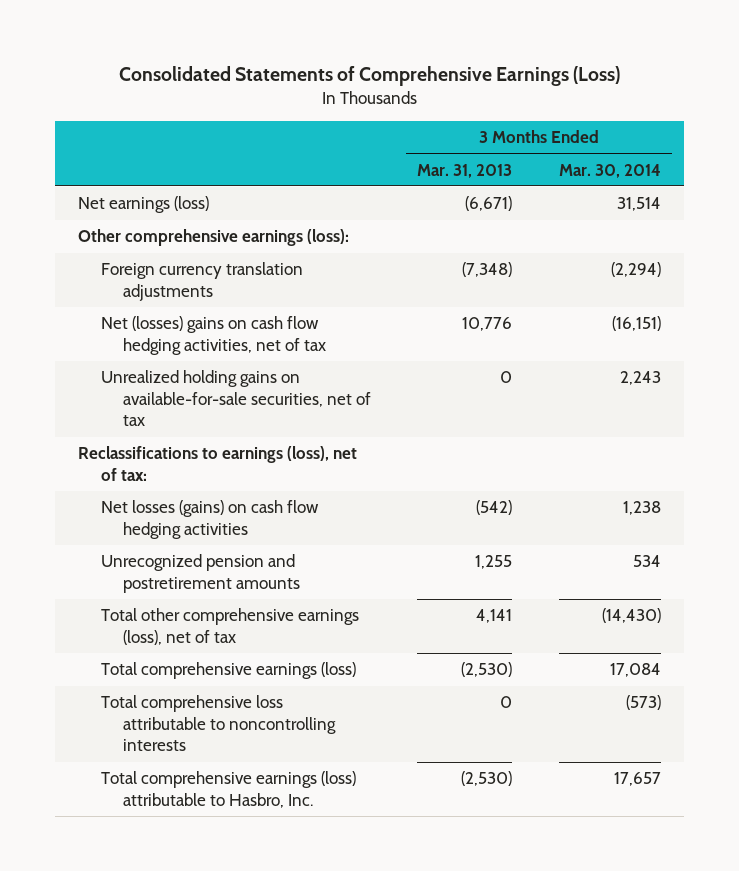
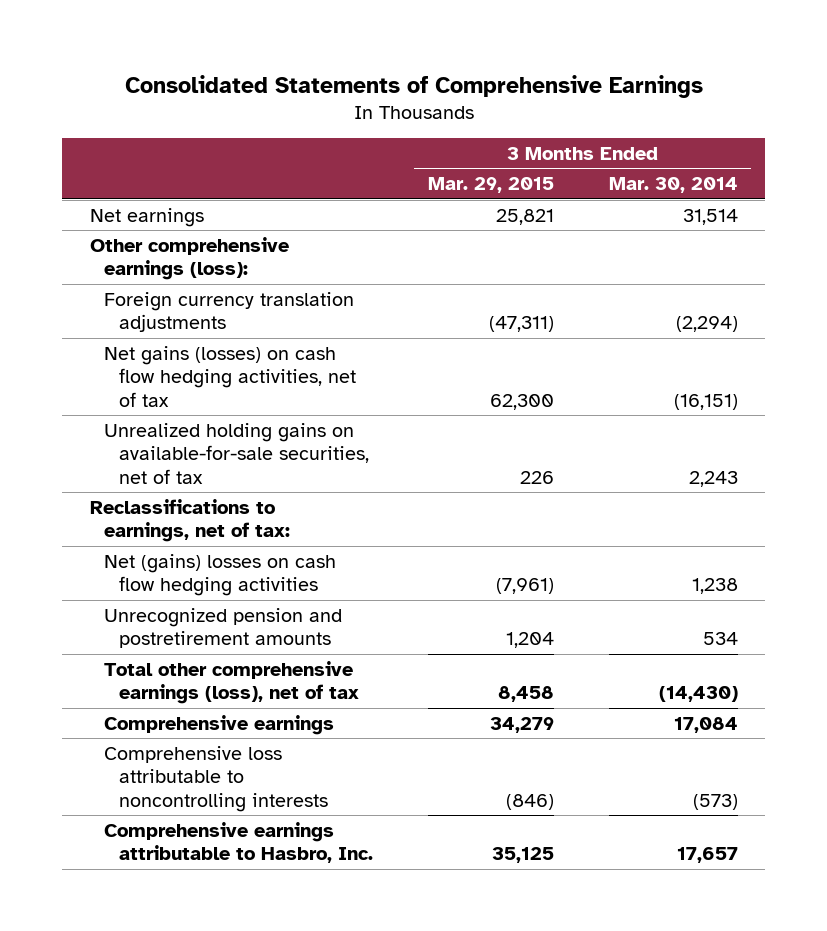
[118,66,620,87] Consolidated Statements of Comprehensive Earnings (Loss) -> [124,74,703,98] Consolidated Statements of Comprehensive Earnings
[417,163,513,178] Mar. 31, 2013 -> none
none -> [427,177,554,194] Mar. 29, 2015
[78,196,210,214] Net earnings (loss) -> [89,207,204,227] Net earnings
[100,316,326,355] Net (losses) gains on cash flow hedging activities, net of tax -> [104,345,356,407] Net gains (losses) on cash flow hedging activities, net of tax
[78,446,358,481] Reclassifications to earnings (loss), net of tax: -> [89,498,291,543] Reclassifications to earnings, net of tax:
[100,500,319,539] Net losses (gains) on cash flow hedging activities -> [104,553,337,597] Net (gains) losses on cash flow hedging activities
[100,662,356,680] Total comprehensive earnings (loss) -> [104,714,335,735] Comprehensive earnings
[100,695,336,752] Total comprehensive loss attributable to noncontrolling interests -> [104,745,328,812] Comprehensive loss attributable to noncontrolling interests
[100,771,356,808] Total comprehensive earnings (loss) attributable to Hasbro, Inc. -> [104,821,373,864] Comprehensive earnings attributable to Hasbro, Inc.

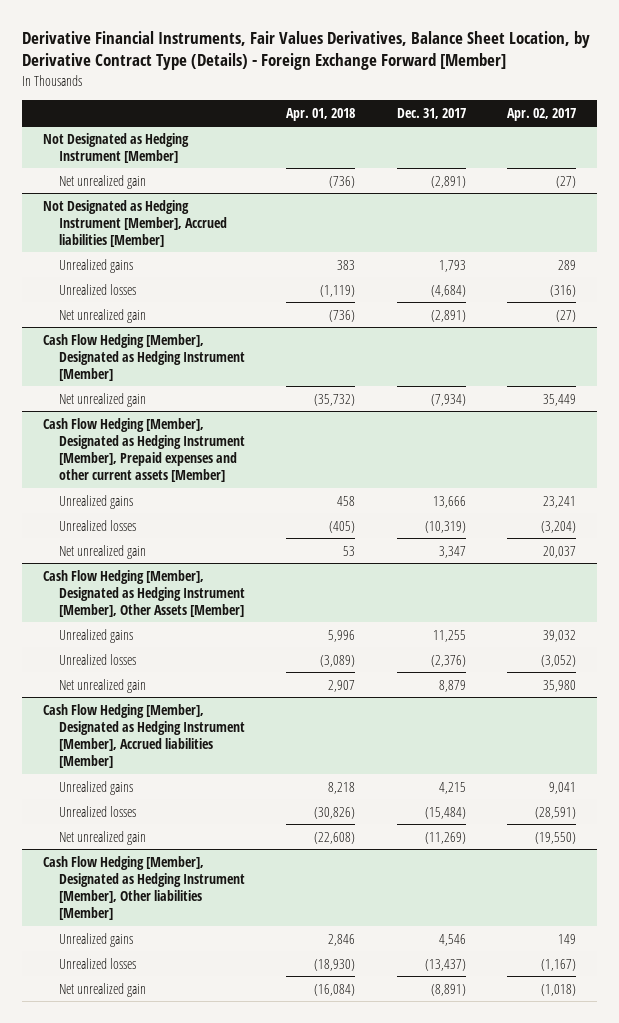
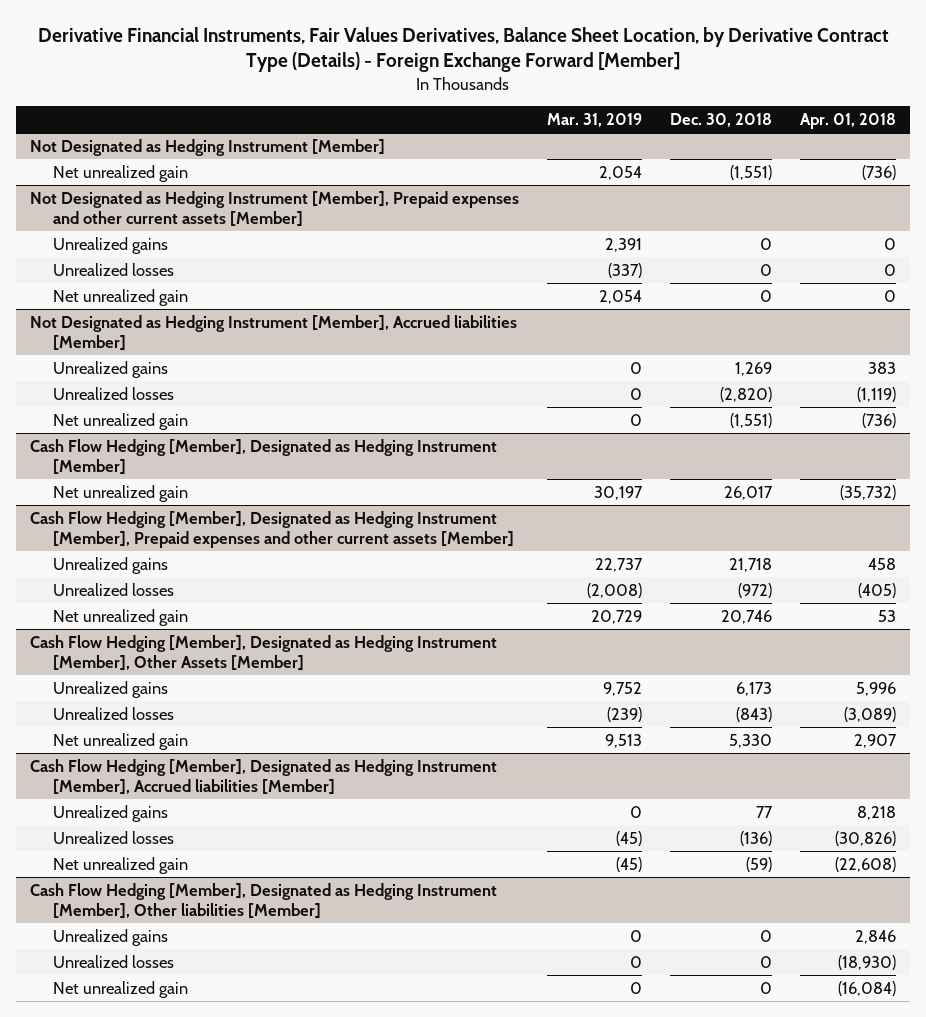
[396,107,466,119] Dec. 31, 2017 -> none
[507,107,577,121] Apr. 02, 2017 -> none
none -> [547,112,643,127] Mar. 31, 2019
none -> [670,112,773,127] Dec. 30, 2018
none -> [30,190,520,227] Not Designated as Hedging Instrument [Member], Prepaid expenses and other current assets [Member]
none -> [53,236,169,254] Unrealized gains
none -> [53,262,175,276] Unrealized losses
none -> [53,288,189,306] Net unrealized gain

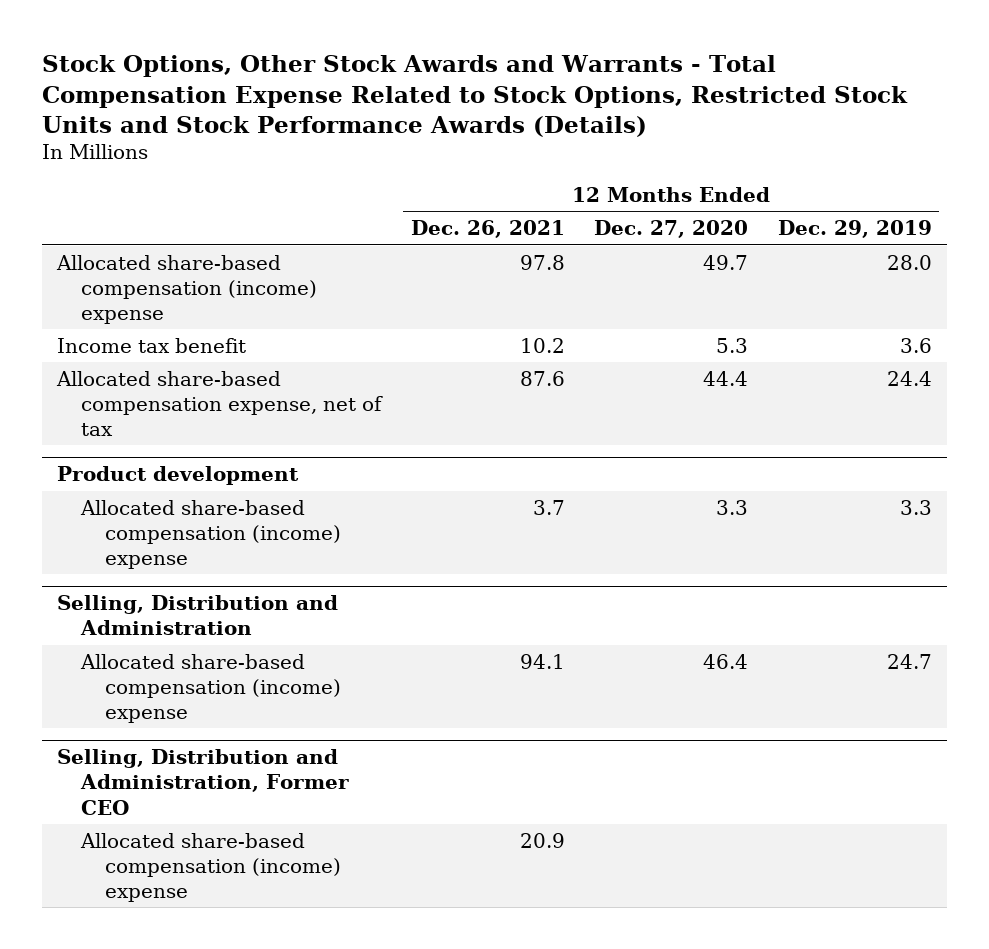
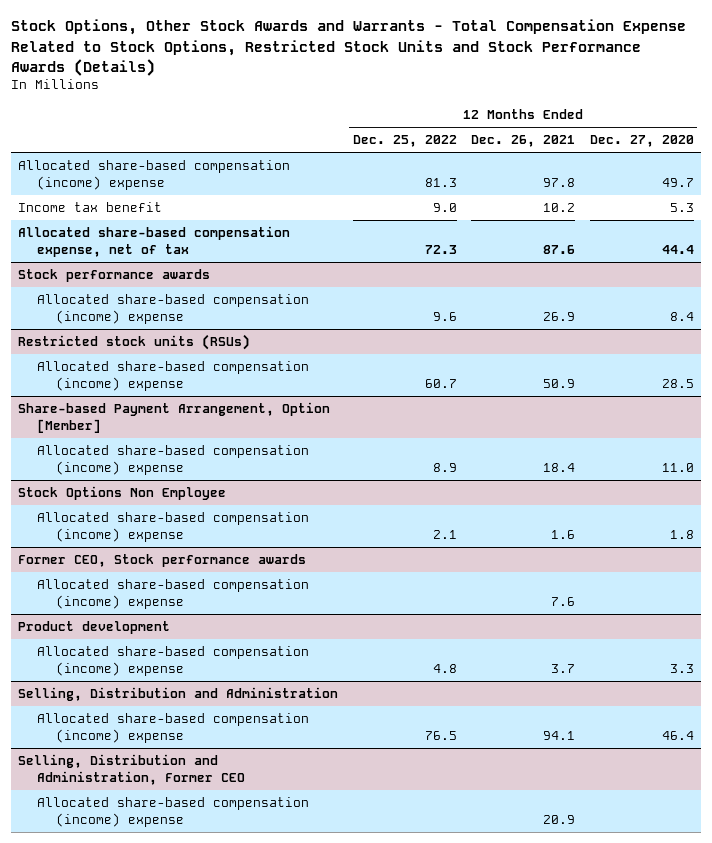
[777,220,932,239] Dec. 29, 2019 -> none
none -> [352,135,457,148] Dec. 25, 2022
none -> [18,269,211,283] Stock performance awards
none -> [37,294,310,324] Allocated share-based compensation (income) expense
none -> [18,334,251,351] Restricted stock units (RSUs)
none -> [37,361,310,391] Allocated share-based compensation (income) expense
none -> [18,402,331,433] Share-based Payment Arrangement, Option [Member]
none -> [37,445,310,475] Allocated share-based compensation (income) expense
none -> [18,486,227,501] Stock Options Non Employee
none -> [37,512,310,542] Allocated share-based compensation (income) expense
none -> [18,554,307,568] Former CEO, Stock performance awards
none -> [37,579,310,609] Allocated share-based compensation (income) expense

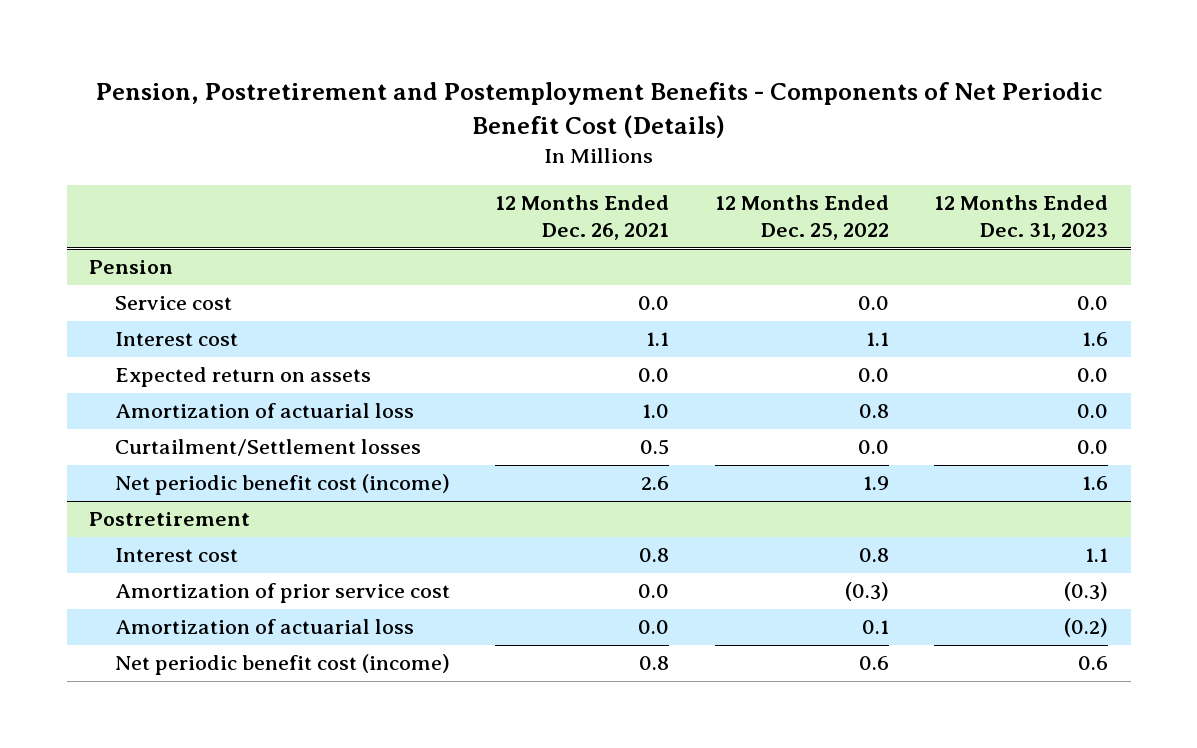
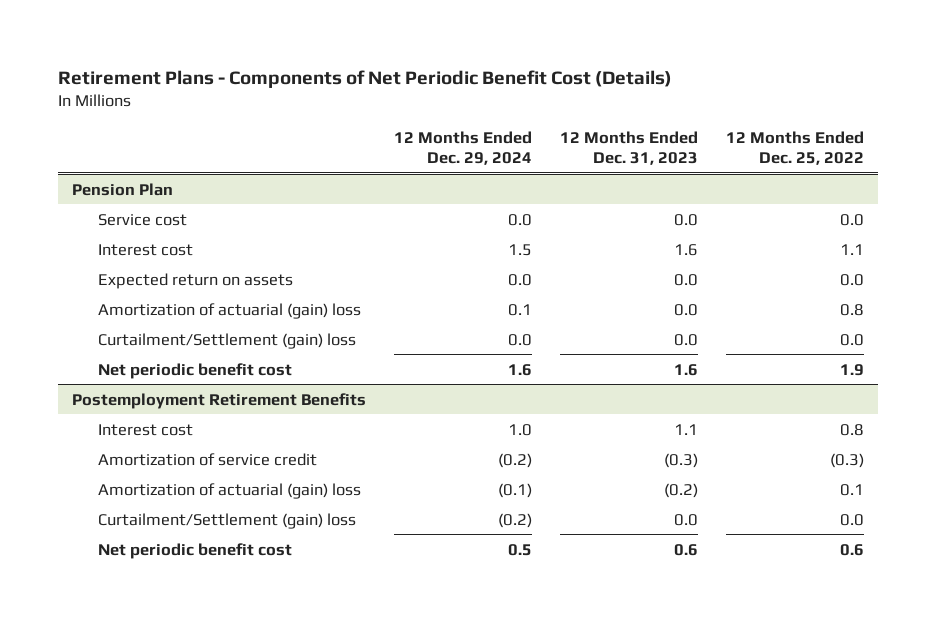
[95,82,1102,138] Pension, Postretirement and Postemployment Benefits - Components of Net Periodic Benefit Cost (Details) -> [57,69,672,88] Retirement Plans - Components of Net Periodic Benefit Cost (Details)
[495,194,670,241] 12 Months Ended Dec. 26, 2021 -> none
none -> [393,131,532,165] 12 Months Ended Dec. 29, 2024
[89,260,174,275] Pension -> [71,182,173,196] Pension Plan
[114,403,414,419] Amortization of actuarial loss -> [98,302,362,319] Amortization of actuarial (gain) loss
[114,439,421,457] Curtailment/Settlement losses -> [98,332,357,349] Curtailment/Settlement (gain) loss
[114,474,450,496] Net periodic benefit cost (income) -> [98,362,293,379] Net periodic benefit cost
[89,512,251,527] Postretirement -> [71,392,366,409] Postemployment Retirement Benefits
[114,583,450,604] Amortization of prior service cost -> [98,452,318,466] Amortization of service credit
[114,619,414,635] Amortization of actuarial loss -> [98,482,362,499] Amortization of actuarial (gain) loss
none -> [98,512,357,529] Curtailment/Settlement (gain) loss
[114,654,450,676] Net periodic benefit cost (income) -> [98,542,293,559] Net periodic benefit cost

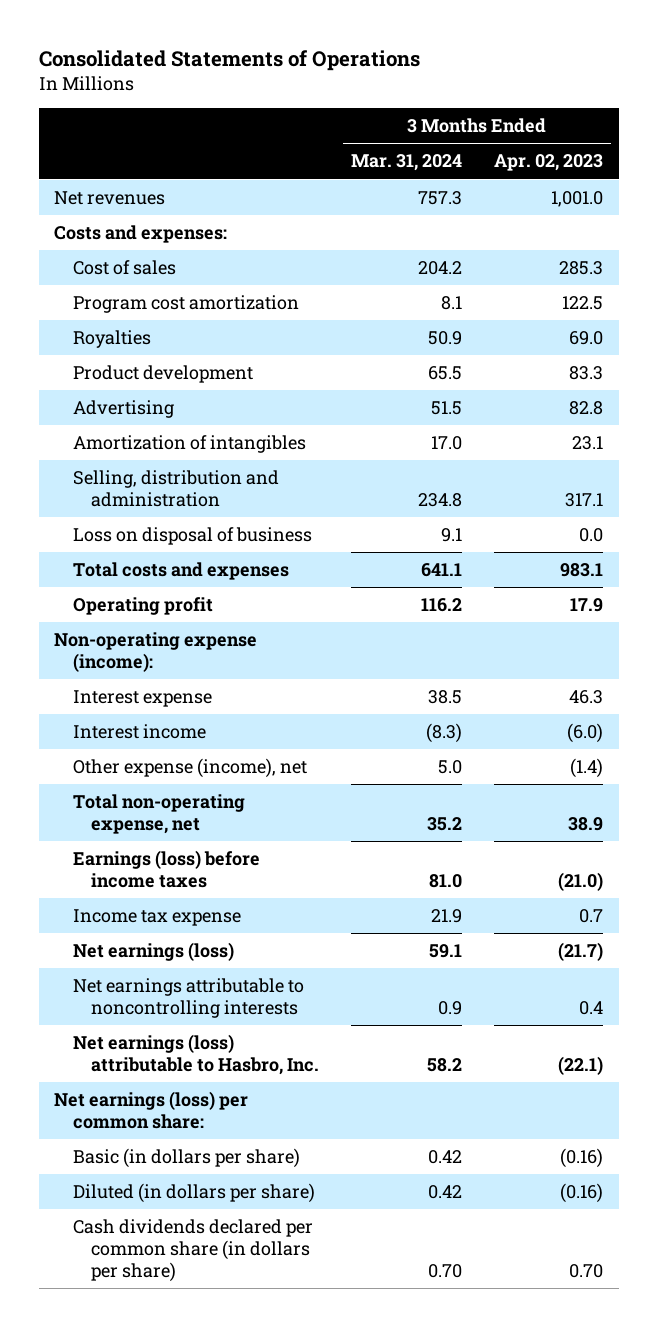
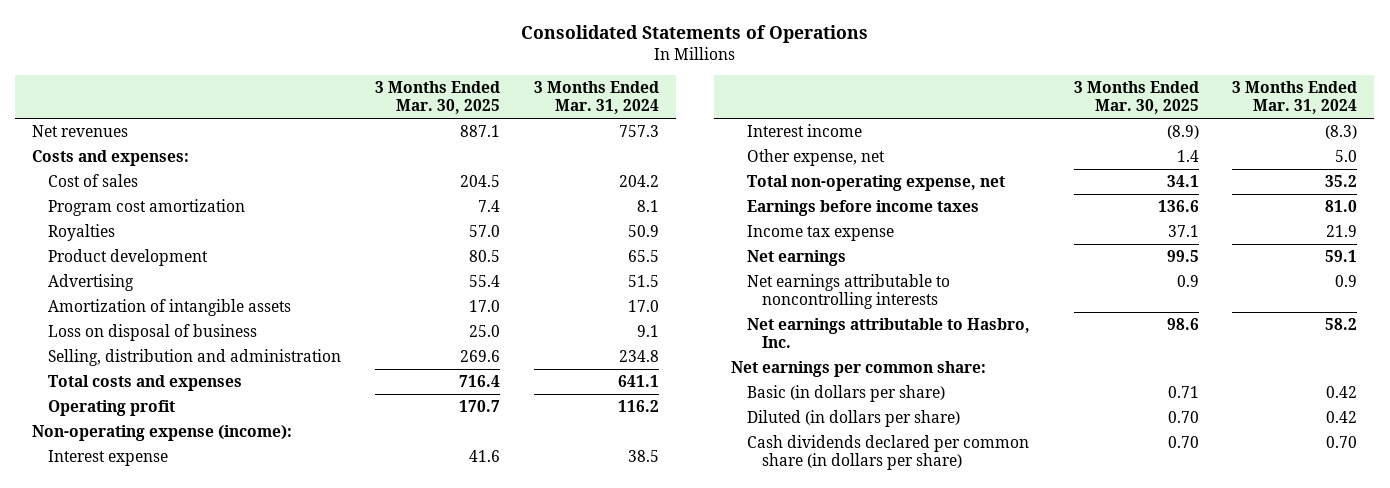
[493,154,603,172] Apr. 02, 2023 -> none
none -> [374,81,500,115] 3 Months Ended Mar. 30, 2025
[72,434,306,453] Amortization of intangibles -> [48,299,292,317] Amortization of intangible assets
[72,469,279,508] Selling, distribution and administration -> [48,349,342,367] Selling, distribution and administration
[72,757,307,778] Other expense (income), net -> [746,149,885,167] Other expense, net
[72,849,260,889] Earnings (loss) before income taxes -> [746,200,979,217] Earnings before income taxes
[72,941,234,961] Net earnings (loss) -> [746,250,846,267] Net earnings
[72,1033,320,1076] Net earnings (loss) attributable to Hasbro, Inc. -> [746,318,1030,349] Net earnings attributable to Hasbro, Inc.
[54,1090,249,1130] Net earnings (loss) per common share: -> [730,361,986,378] Net earnings per common share:

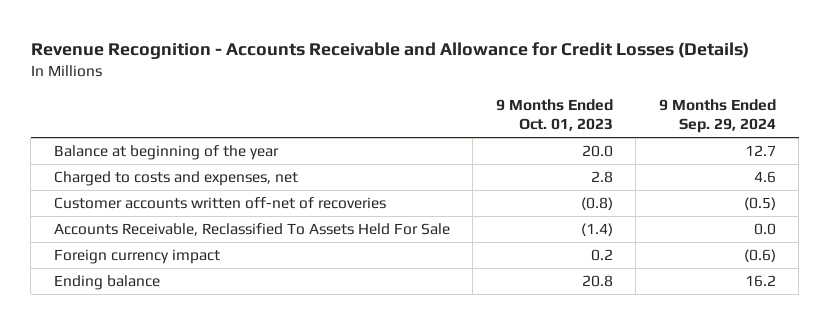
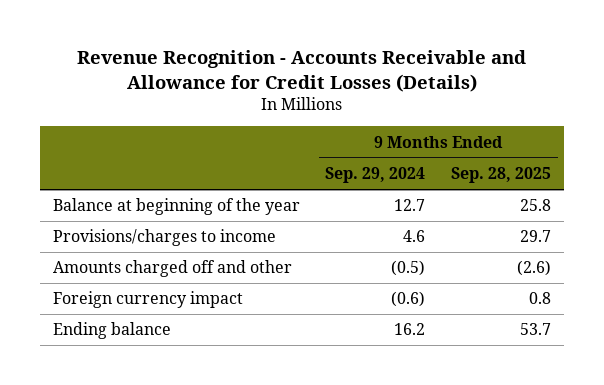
[495,98,613,132] 9 Months Ended Oct. 01, 2023 -> none
none -> [451,167,552,184] Sep. 28, 2025
[53,196,386,209] Customer accounts written off-net of recoveries -> none
[53,222,450,236] Accounts Receivable, Reclassified To Assets Held For Sale -> none
[53,170,298,186] Charged to costs and expenses, net -> [52,229,276,247] Provisions/charges to income
none -> [52,260,292,278] Amounts charged off and other

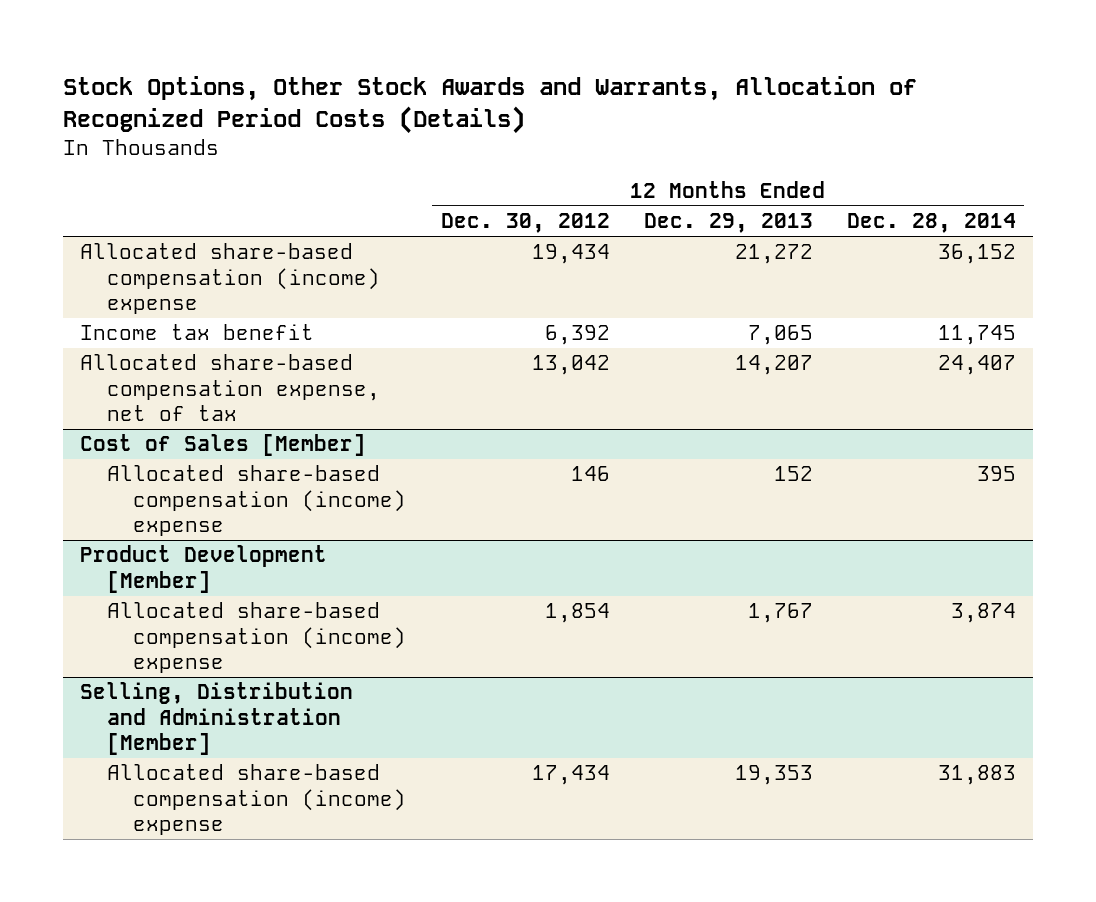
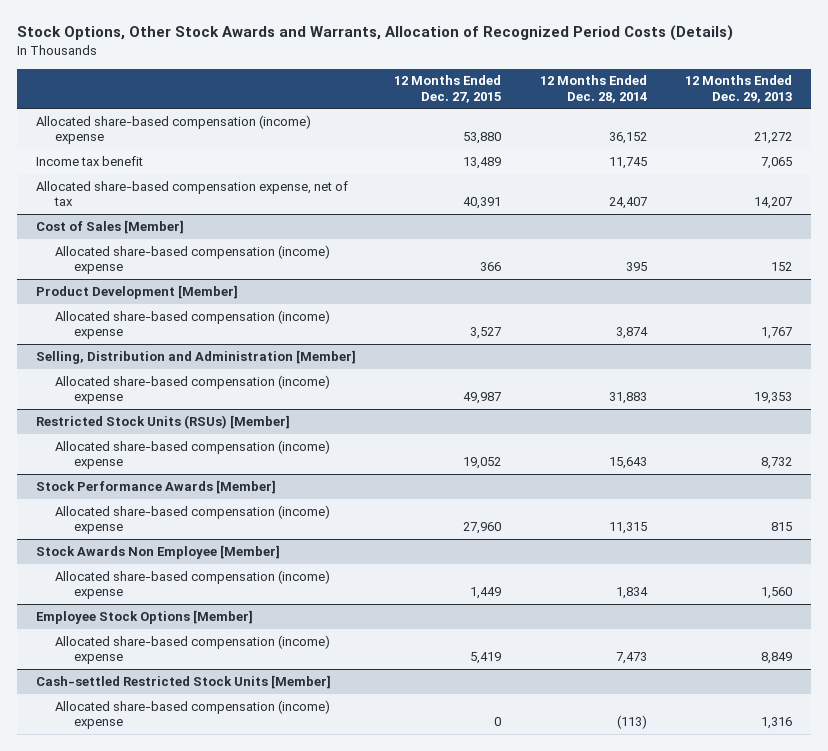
[440,213,610,234] Dec. 30, 2012 -> none
none -> [394,75,502,103] 12 Months Ended Dec. 27, 2015
none -> [36,414,291,429] Restricted Stock Units (RSUs) [Member]
none -> [54,439,330,470] Allocated share-based compensation (income) expense
none -> [36,479,277,494] Stock Performance Awards [Member]
none -> [54,504,330,535] Allocated share-based compensation (income) expense
none -> [36,544,281,559] Stock Awards Non Employee [Member]
none -> [54,569,330,600] Allocated share-based compensation (income) expense
none -> [36,609,254,624] Employee Stock Options [Member]
none -> [54,634,330,665] Allocated share-based compensation (income) expense
none -> [36,674,332,689] Cash-settled Restricted Stock Units [Member]
none -> [54,699,330,730] Allocated share-based compensation (income) expense

